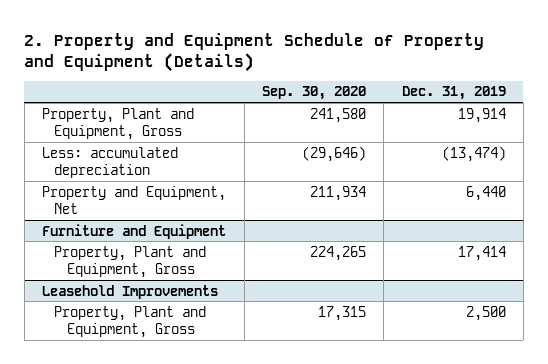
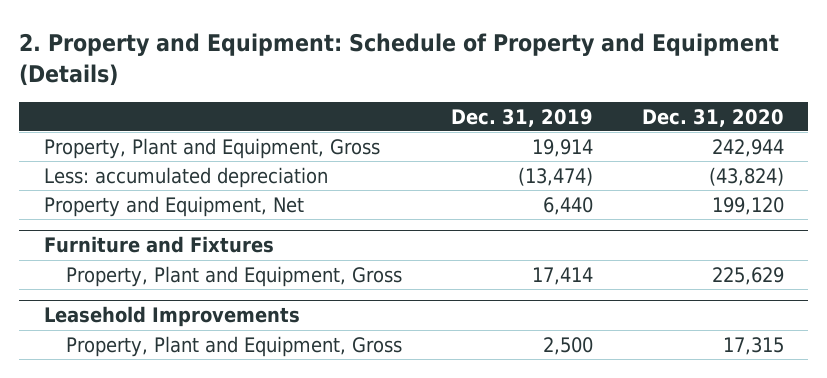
[24,32,485,73] 2. Property and Equipment Schedule of Property and Equipment (Details) -> [19,32,780,86] 2. Property and Equipment: Schedule of Property and Equipment (Details)
[261,86,366,101] Sep. 30, 2020 -> none
none -> [641,108,784,127] Dec. 31, 2020
[42,223,227,239] Furniture and Equipment -> [43,236,274,254] Furniture and Fixtures

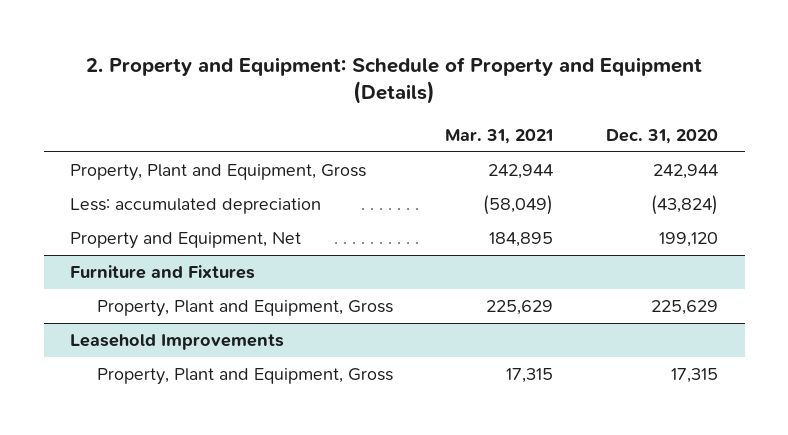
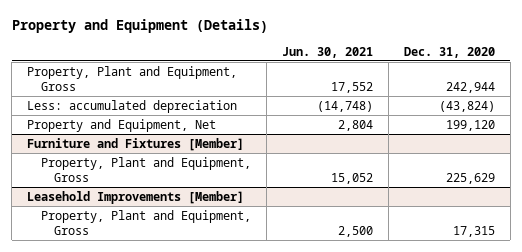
[86,56,703,105] 2. Property and Equipment: Schedule of Property and Equipment (Details) -> [11,18,268,33] Property and Equipment (Details)
[445,128,554,144] Mar. 31, 2021 -> none
none -> [281,46,373,58] Jun. 30, 2021
[70,265,256,280] Furniture and Fixtures -> [27,137,245,151] Furniture and Fixtures [Member]
[70,334,285,351] Leasehold Improvements -> [27,190,245,204] Leasehold Improvements [Member]

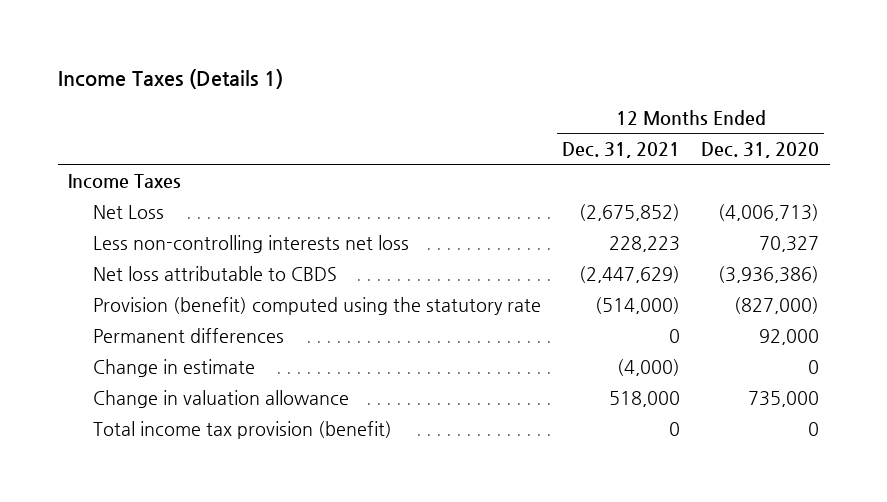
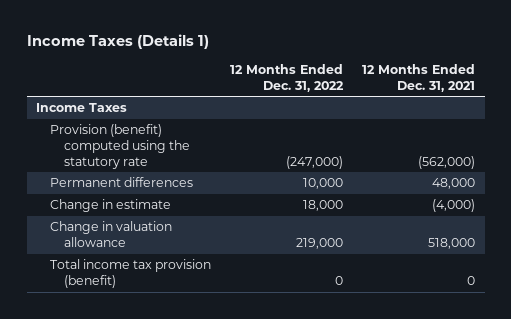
[701,141,820,158] Dec. 31, 2020 -> none
none -> [230,64,345,92] 12 Months Ended Dec. 31, 2022
[92,204,164,219] Net Loss -> none
[92,234,409,253] Less non-controlling interests net loss -> none
[92,265,337,281] Net loss attributable to CBDS -> none
[595,296,681,314] (514,000) -> [418,156,476,170] (562,000)
[669,328,681,343] 0 -> [432,178,476,190] 48,000

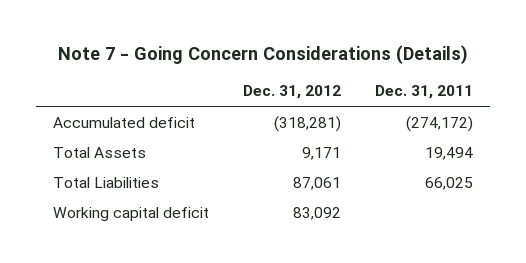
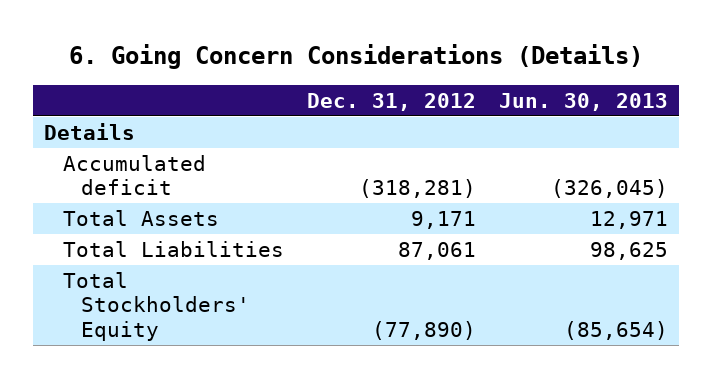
[57,45,468,65] Note 7 - Going Concern Considerations (Details) -> [68,44,643,70] 6. Going Concern Considerations (Details)
[374,85,473,100] Dec. 31, 2011 -> none
none -> [498,92,668,111] Jun. 30, 2013
none -> [44,122,136,140] Details
[52,206,209,221] Working capital deficit -> none
none -> [62,271,251,341] Total Stockholders' Equity

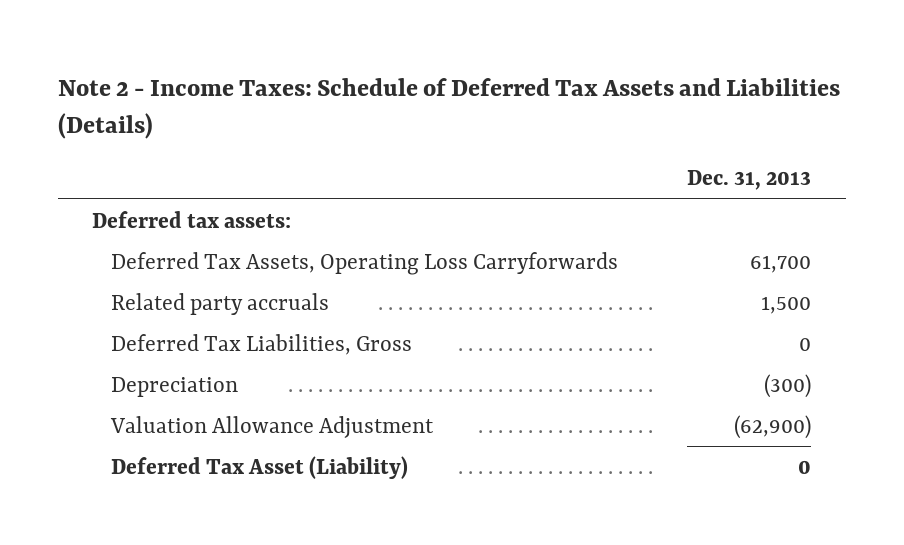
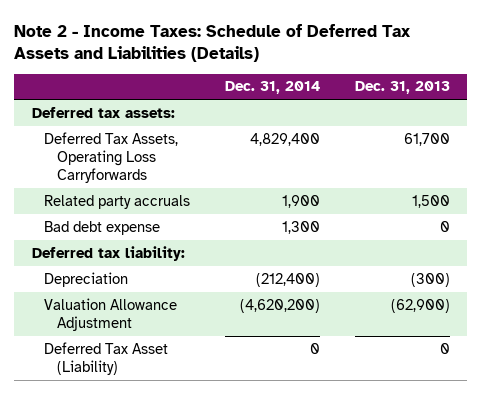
none -> [225,81,321,95] Dec. 31, 2014
[111,333,413,355] Deferred Tax Liabilities, Gross -> none
none -> [44,220,161,235] Bad debt expense
none -> [31,245,185,261] Deferred tax liability:

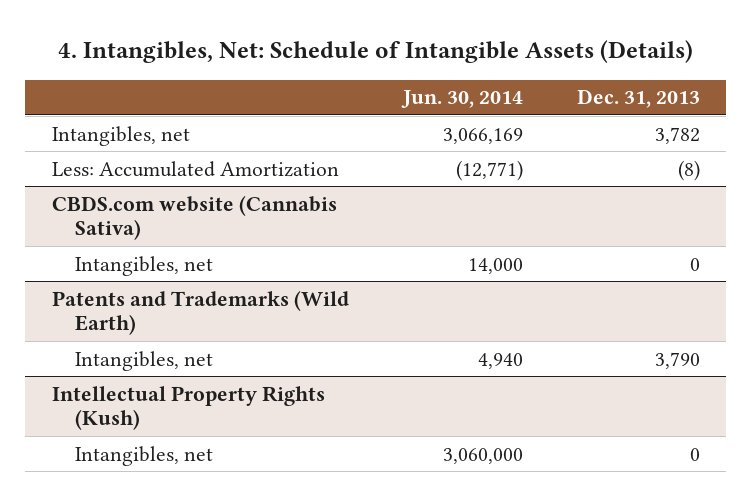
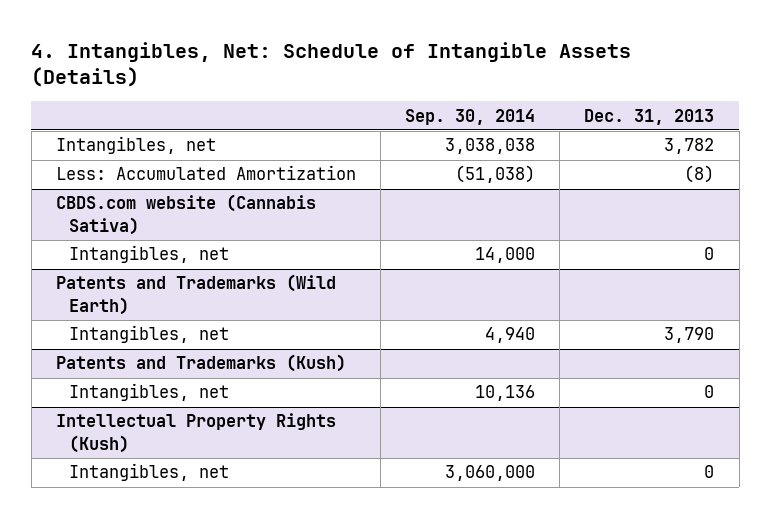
[400,90,523,109] Jun. 30, 2014 -> none
none -> [405,108,536,125] Sep. 30, 2014
none -> [55,354,346,373] Patents and Trademarks (Kush)
none -> [69,383,230,402] Intangibles, net

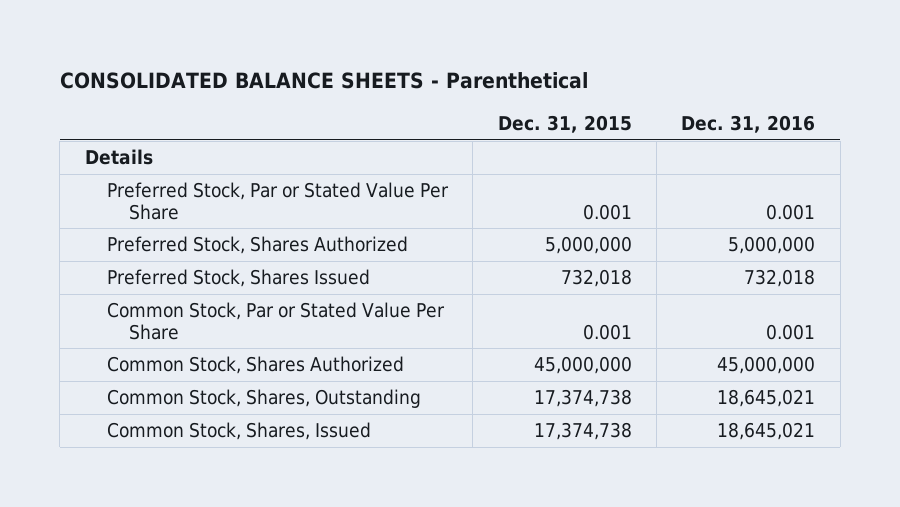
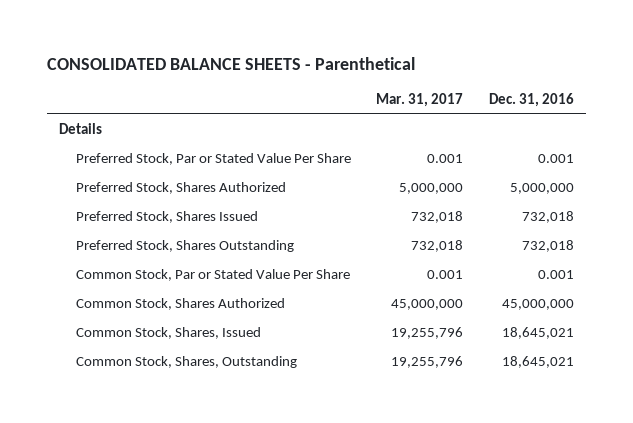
[497,114,632,133] Dec. 31, 2015 -> none
none -> [376,93,464,108] Mar. 31, 2017
none -> [75,240,294,253] Preferred Stock, Shares Outstanding
[107,389,422,409] Common Stock, Shares, Outstanding -> [75,356,297,369] Common Stock, Shares, Outstanding

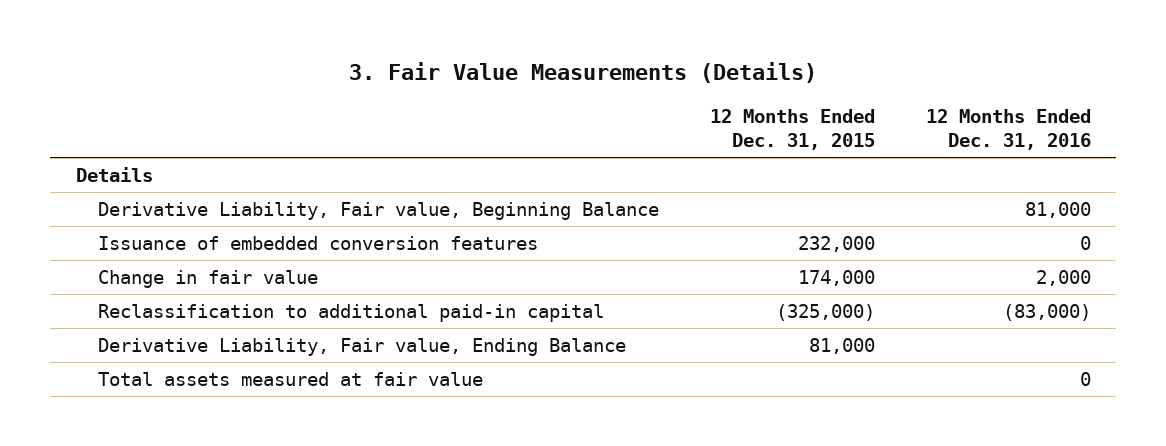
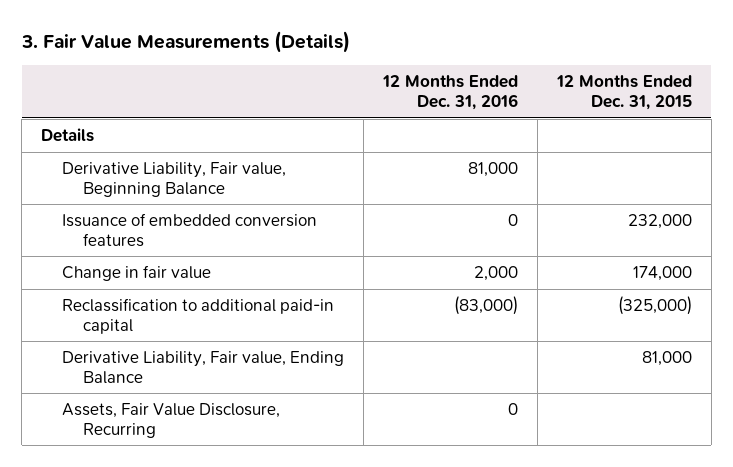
[98,371,484,386] Total assets measured at fair value -> [61,403,280,438] Assets, Fair Value Disclosure, Recurring

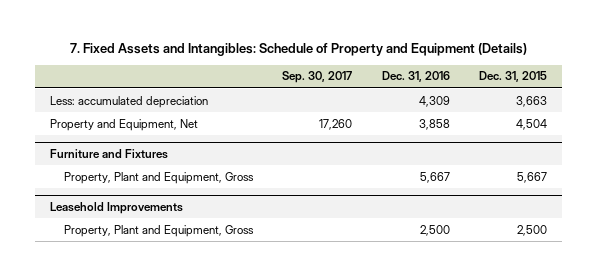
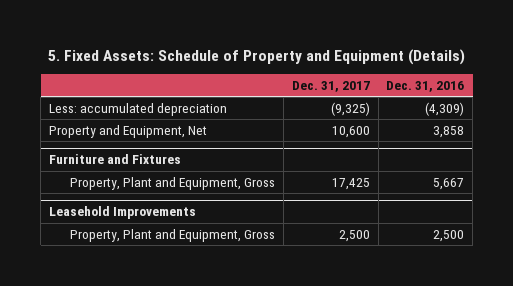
[69,43,527,57] 7. Fixed Assets and Intangibles: Schedule of Property and Equipment (Details) -> [47,49,465,66] 5. Fixed Assets: Schedule of Property and Equipment (Details)
[282,71,353,84] Sep. 30, 2017 -> none
[479,71,548,83] Dec. 31, 2015 -> none
none -> [291,81,370,93] Dec. 31, 2017
[418,95,450,107] 4,309 -> [425,101,465,116] (4,309)

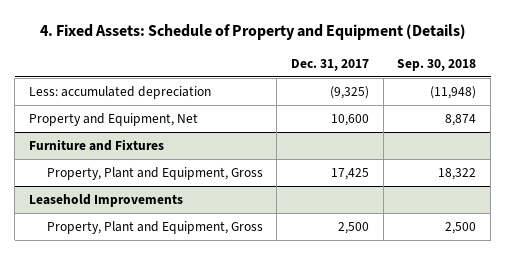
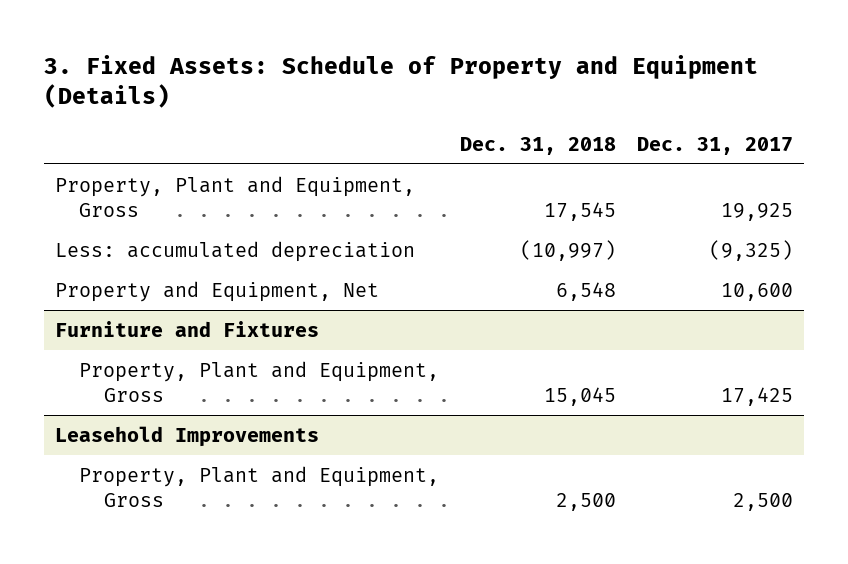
[39,23,466,40] 4. Fixed Assets: Schedule of Property and Equipment (Details) -> [44,55,759,109] 3. Fixed Assets: Schedule of Property and Equipment (Details)
[397,58,477,71] Sep. 30, 2018 -> none
none -> [460,136,617,155] Dec. 31, 2018
none -> [54,175,415,217] Property, Plant and Equipment, Gross

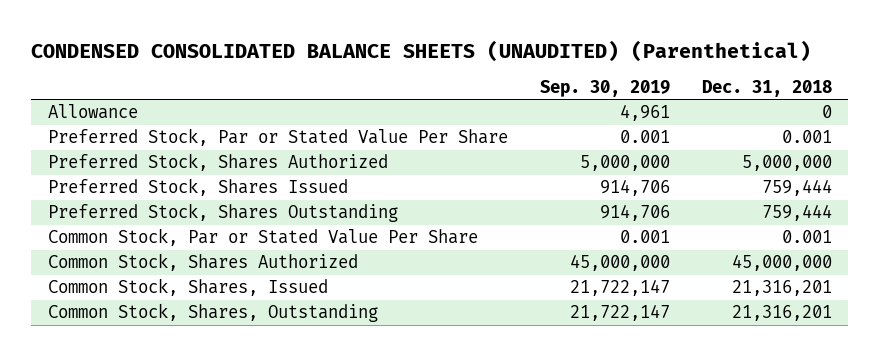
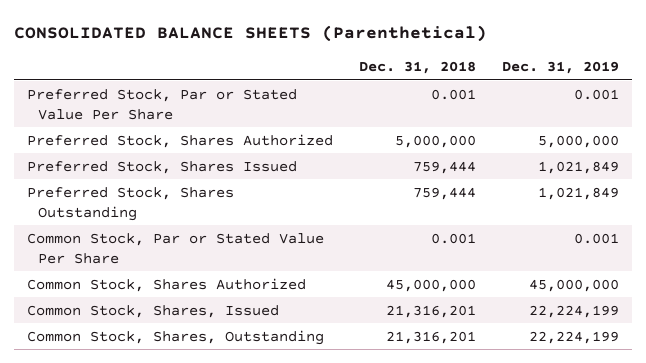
[31,39,812,62] CONDENSED CONSOLIDATED BALANCE SHEETS (UNAUDITED) (Parenthetical) -> [13,25,487,43] CONSOLIDATED BALANCE SHEETS (Parenthetical)
[539,79,670,97] Sep. 30, 2019 -> none
none -> [501,61,619,75] Dec. 31, 2019
[47,104,138,120] Allowance -> none

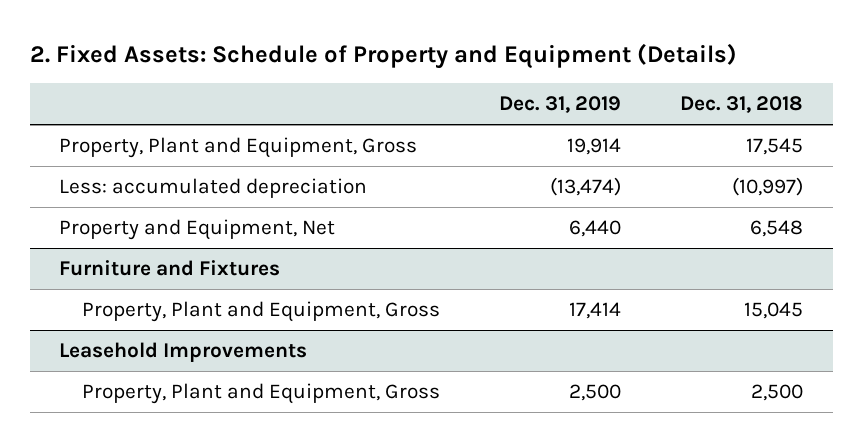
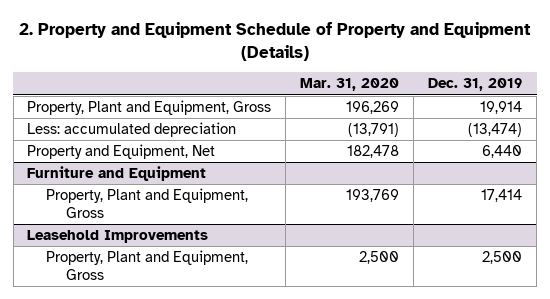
[29,43,737,70] 2. Fixed Assets: Schedule of Property and Equipment (Details) -> [18,22,531,61] 2. Property and Equipment Schedule of Property and Equipment (Details)
[680,96,804,114] Dec. 31, 2018 -> none
none -> [300,78,400,92] Mar. 31, 2020
[59,259,281,276] Furniture and Fixtures -> [27,166,207,182] Furniture and Equipment

